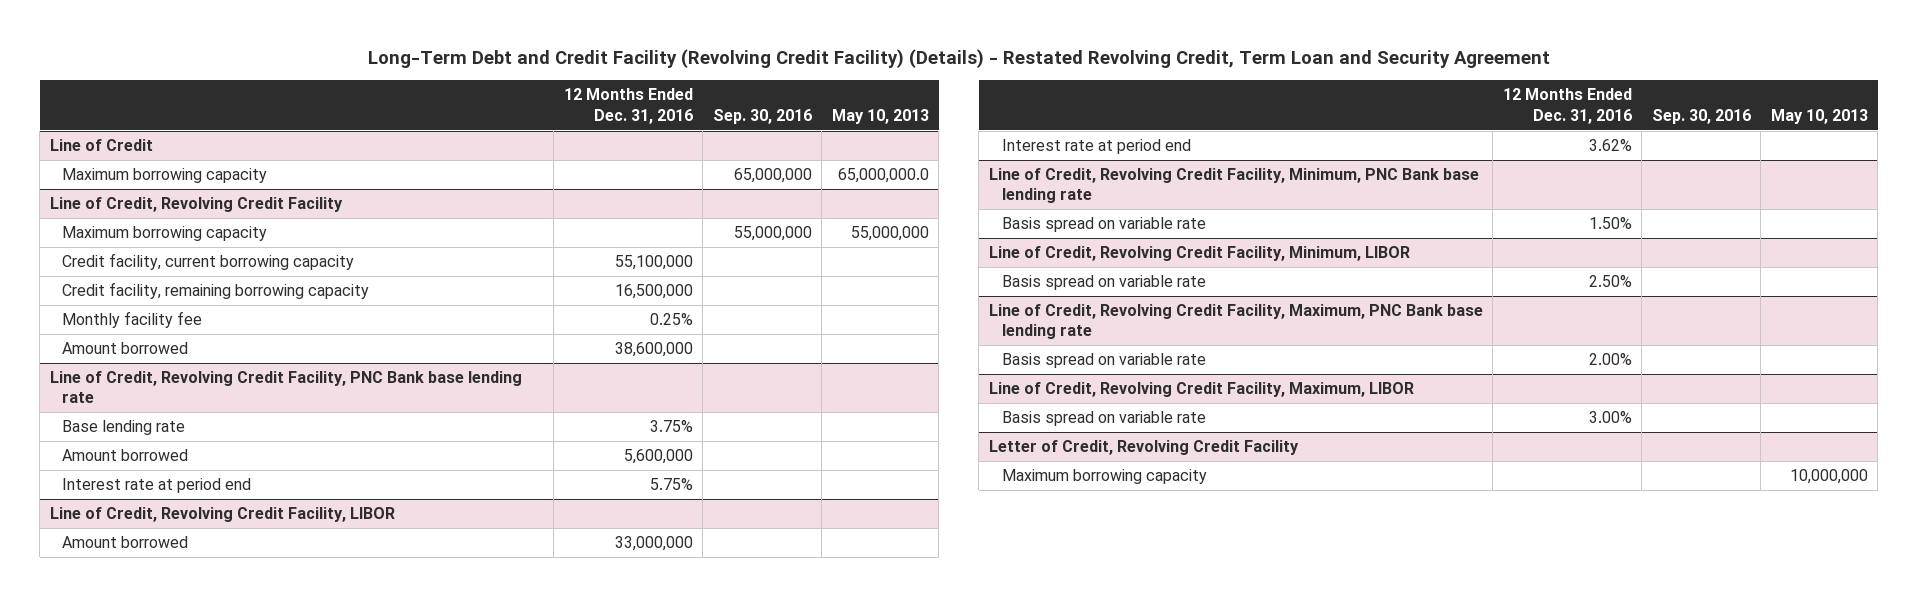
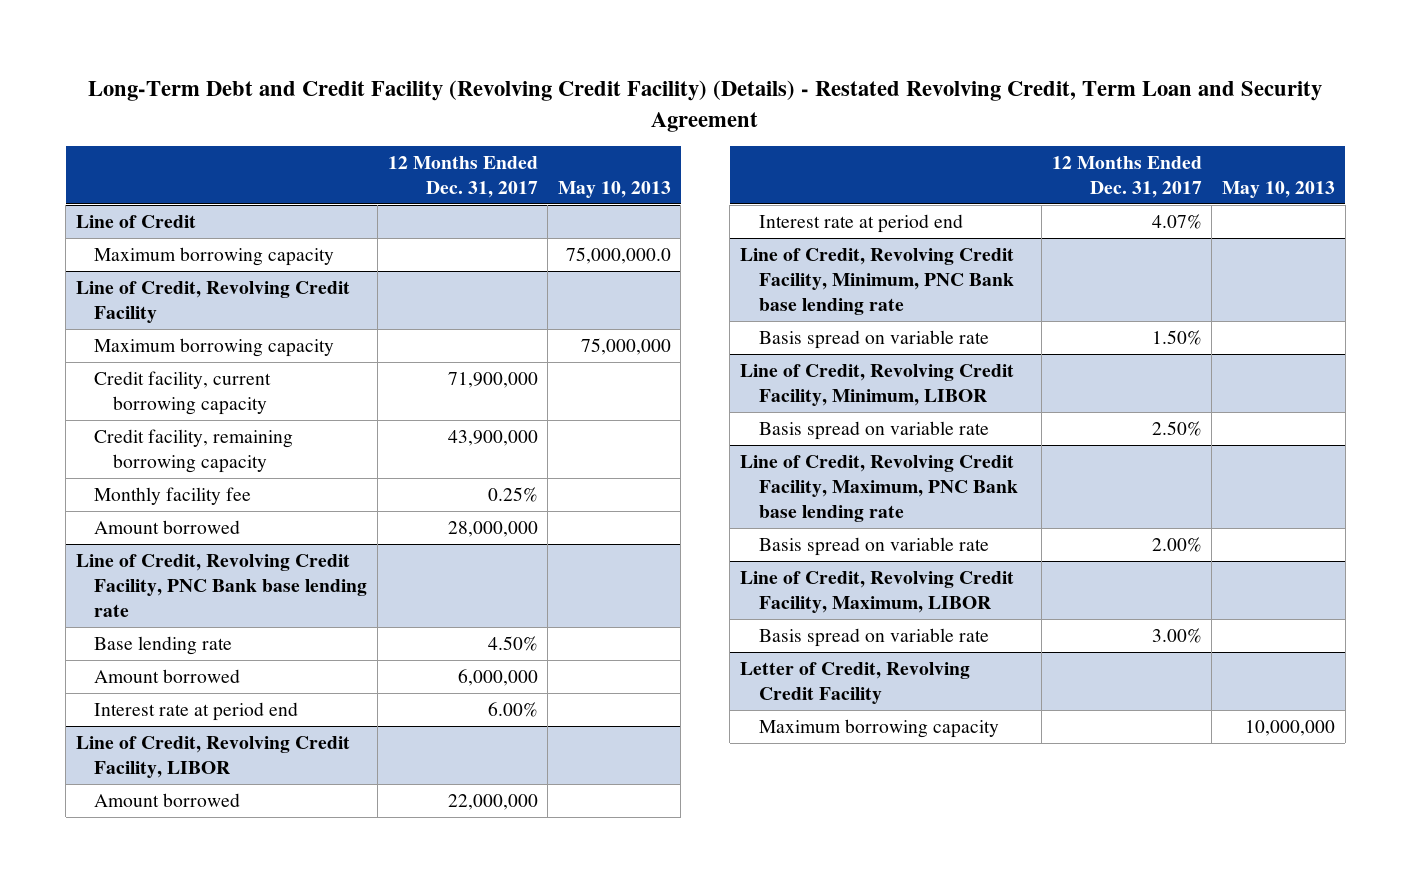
[563,88,693,124] 12 Months Ended Dec. 31, 2016 -> none
[712,108,812,124] Sep. 30, 2016 -> none
none -> [387,155,538,199] 12 Months Ended Dec. 31, 2017
[837,167,929,183] 65,000,000.0 -> [565,246,671,264] 75,000,000.0
[850,225,929,241] 55,000,000 -> [580,337,671,355] 75,000,000

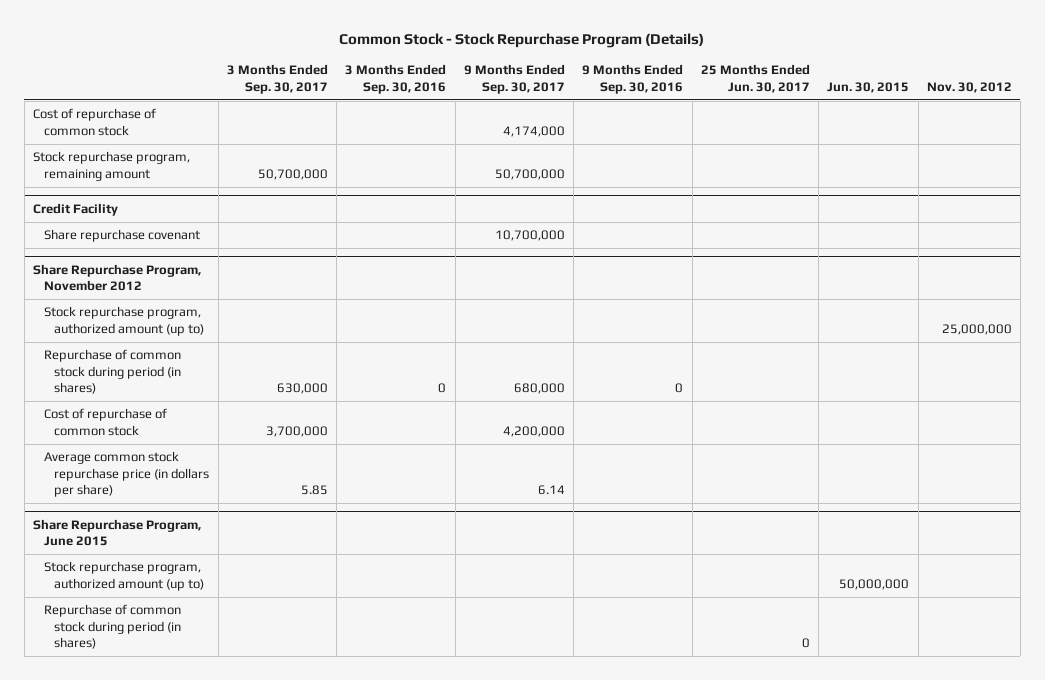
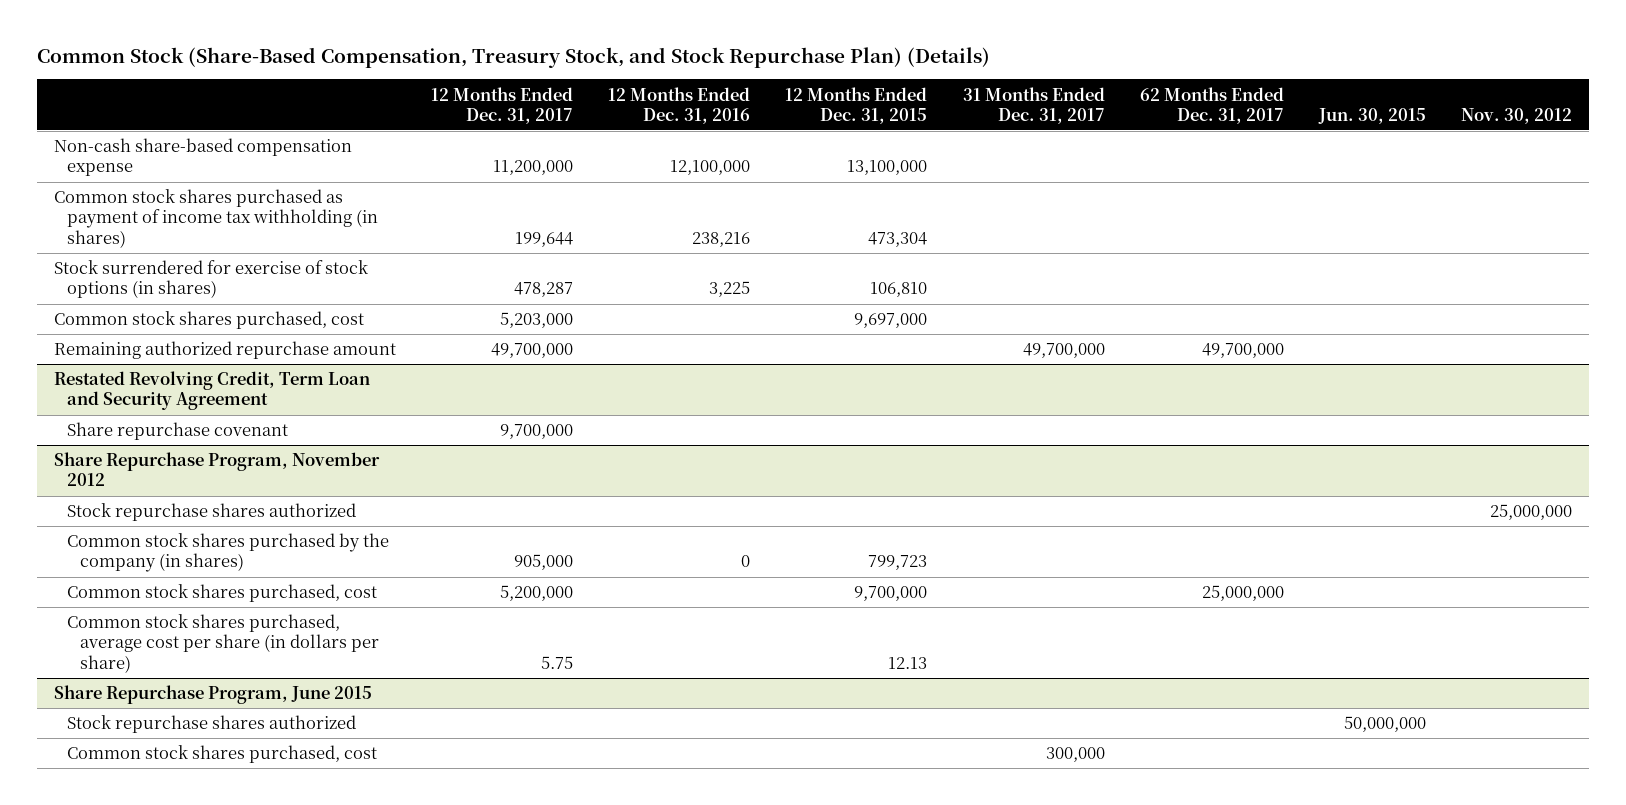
[339,33,705,49] Common Stock - Stock Repurchase Program (Details) -> [36,46,990,68] Common Stock (Share-Based Compensation, Treasury Stock, and Stock Repurchase Plan) (Details)
[226,64,328,94] 3 Months Ended Sep. 30, 2017 -> none
[345,64,447,94] 3 Months Ended Sep. 30, 2016 -> none
[463,64,565,94] 9 Months Ended Sep. 30, 2017 -> none
[582,64,684,94] 9 Months Ended Sep. 30, 2016 -> none
[700,64,810,93] 25 Months Ended Jun. 30, 2017 -> none
none -> [431,86,574,124] 12 Months Ended Dec. 31, 2017
none -> [608,86,751,124] 12 Months Ended Dec. 31, 2016
none -> [785,86,928,124] 12 Months Ended Dec. 31, 2015
none -> [962,86,1105,124] 31 Months Ended Dec. 31, 2017
none -> [1139,86,1284,124] 62 Months Ended Dec. 31, 2017
none -> [54,138,353,177] Non-cash share-based compensation expense
none -> [54,189,379,248] Common stock shares purchased as payment of income tax withholding (in shares)
none -> [54,260,369,299] Stock surrendered for exercise of stock options (in shares)
[33,108,157,136] Cost of repurchase of common stock -> [54,311,365,330] Common stock shares purchased, cost
[33,151,191,181] Stock repurchase program, remaining amount -> [54,341,397,360] Remaining authorized repurchase amount
[33,202,119,216] Credit Facility -> [54,371,371,411] Restated Revolving Credit, Term Loan and Security Agreement
[43,306,205,336] Stock repurchase program, authorized amount (up to) -> [67,503,357,522] Stock repurchase shares authorized
[43,349,182,395] Repurchase of common stock during period (in shares) -> [67,533,390,573] Common stock shares purchased by the company (in shares)
[43,408,167,436] Cost of repurchase of common stock -> [67,584,378,603] Common stock shares purchased, cost
[43,451,210,498] Average common stock repurchase price (in dollars per share) -> [67,614,379,673] Common stock shares purchased, average cost per share (in dollars per share)
[43,604,182,650] Repurchase of common stock during period (in shares) -> none
[43,561,205,591] Stock repurchase program, authorized amount (up to) -> [67,715,357,734] Stock repurchase shares authorized
none -> [67,745,378,764] Common stock shares purchased, cost

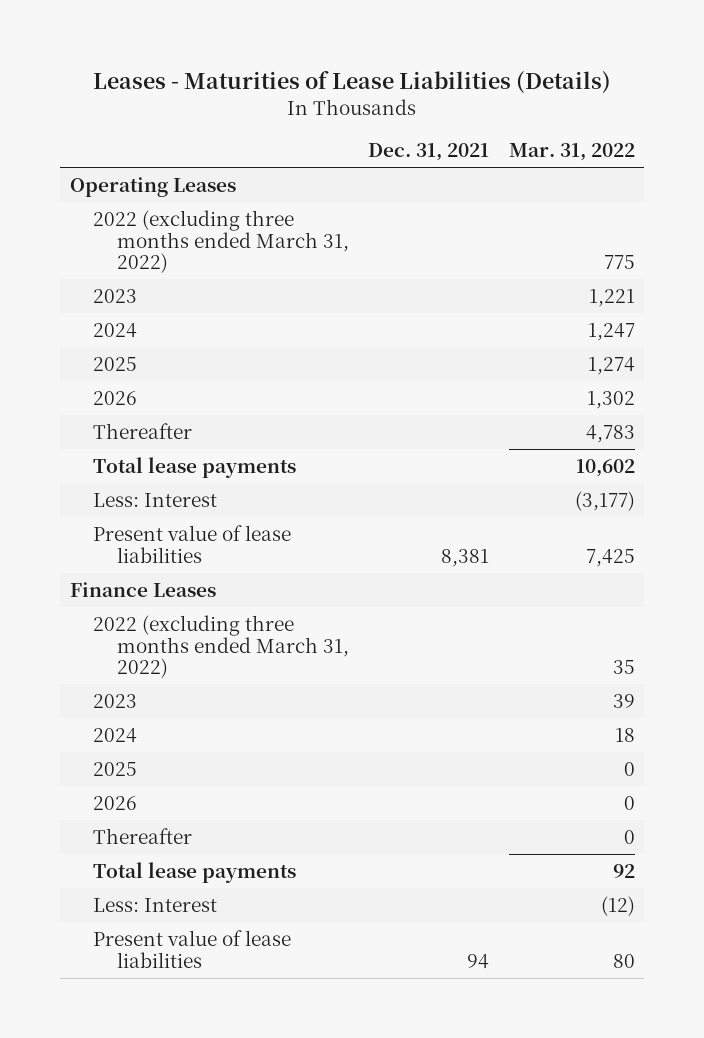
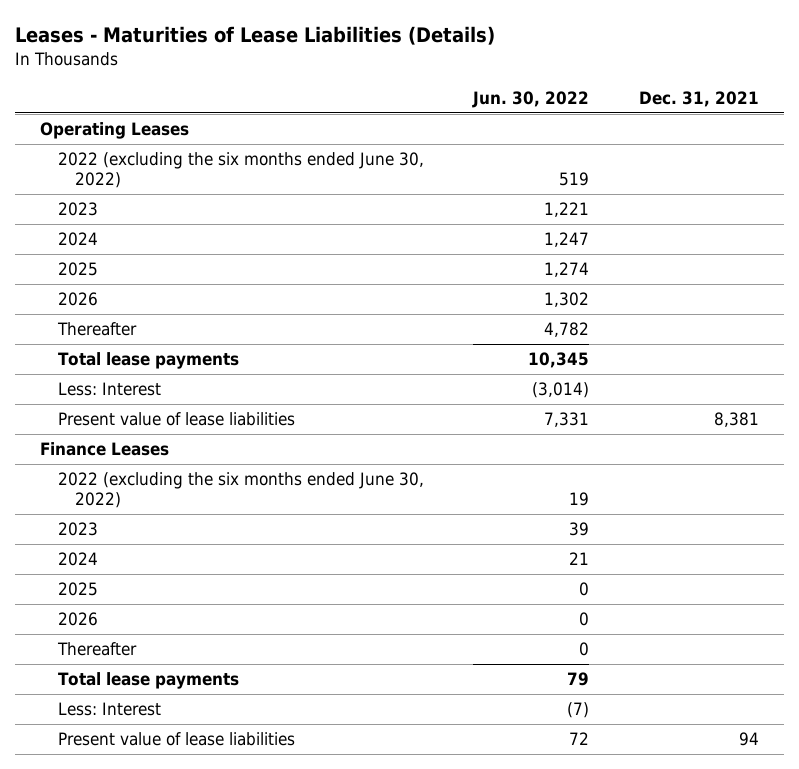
[508,143,635,162] Mar. 31, 2022 -> none
none -> [472,90,590,108] Jun. 30, 2022
[93,209,349,274] 2022 (excluding three months ended March 31, 2022) -> [57,152,424,189] 2022 (excluding the six months ended June 30, 2022)
[93,614,349,679] 2022 (excluding three months ended March 31, 2022) -> [57,472,424,509] 2022 (excluding the six months ended June 30, 2022)

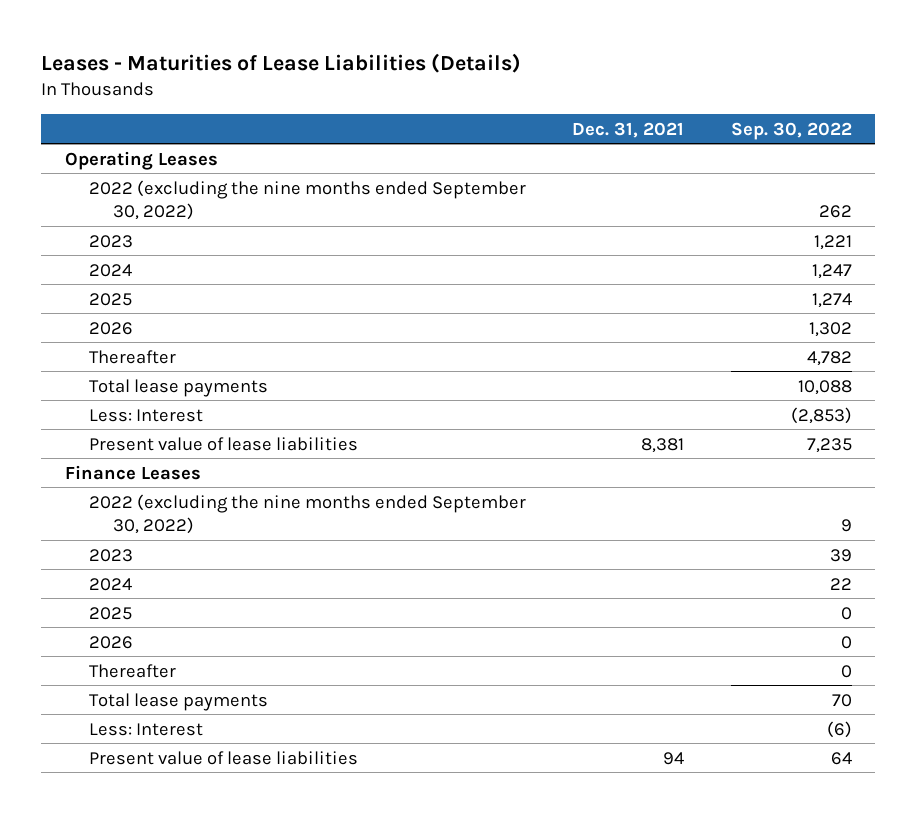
[472,90,590,108] Jun. 30, 2022 -> none
none -> [731,121,853,140] Sep. 30, 2022
[57,152,424,189] 2022 (excluding the six months ended June 30, 2022) -> [88,179,526,221] 2022 (excluding the nine months ended September 30, 2022)
[57,472,424,509] 2022 (excluding the six months ended June 30, 2022) -> [88,493,526,535] 2022 (excluding the nine months ended September 30, 2022)

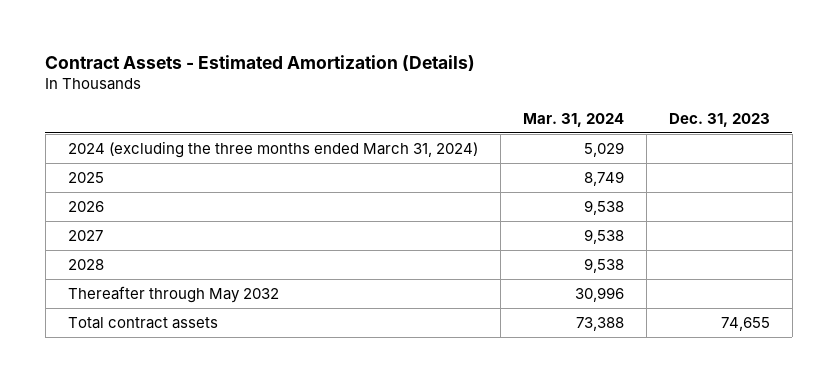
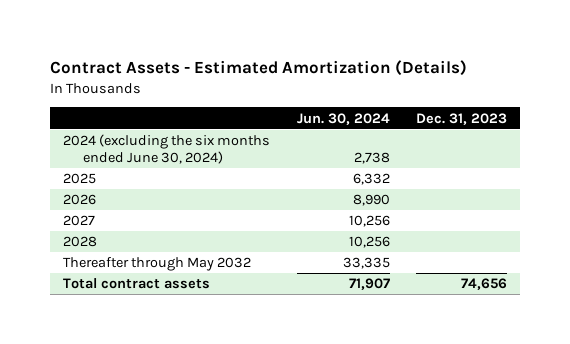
[522,113,624,128] Mar. 31, 2024 -> none
none -> [296,112,390,125] Jun. 30, 2024
[67,140,478,158] 2024 (excluding the three months ended March 31, 2024) -> [63,134,271,165] 2024 (excluding the six months ended June 30, 2024)
[720,316,770,331] 74,655 -> [460,278,507,291] 74,656

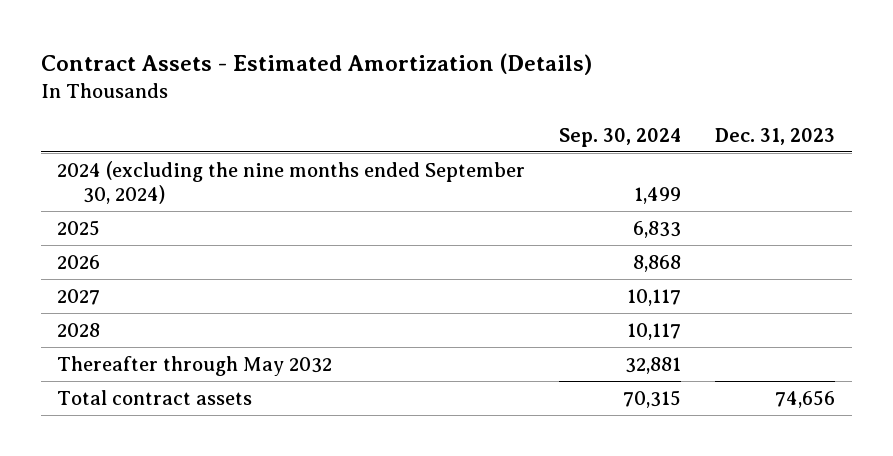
[296,112,390,125] Jun. 30, 2024 -> none
none -> [559,127,682,147] Sep. 30, 2024
[63,134,271,165] 2024 (excluding the six months ended June 30, 2024) -> [57,160,526,204] 2024 (excluding the nine months ended September 30, 2024)

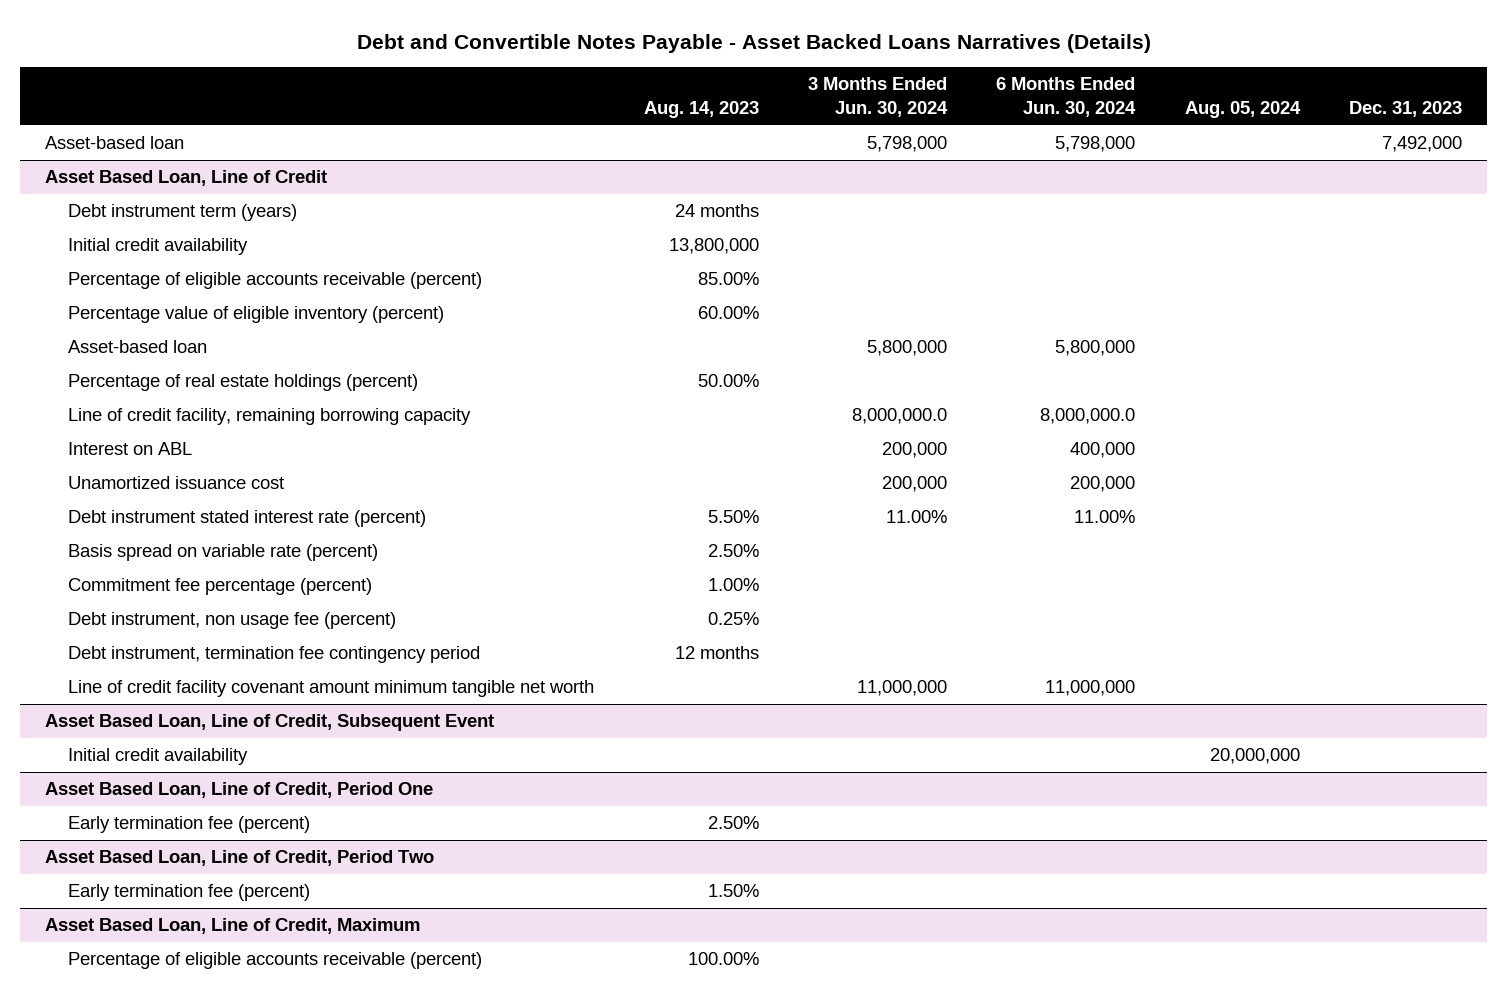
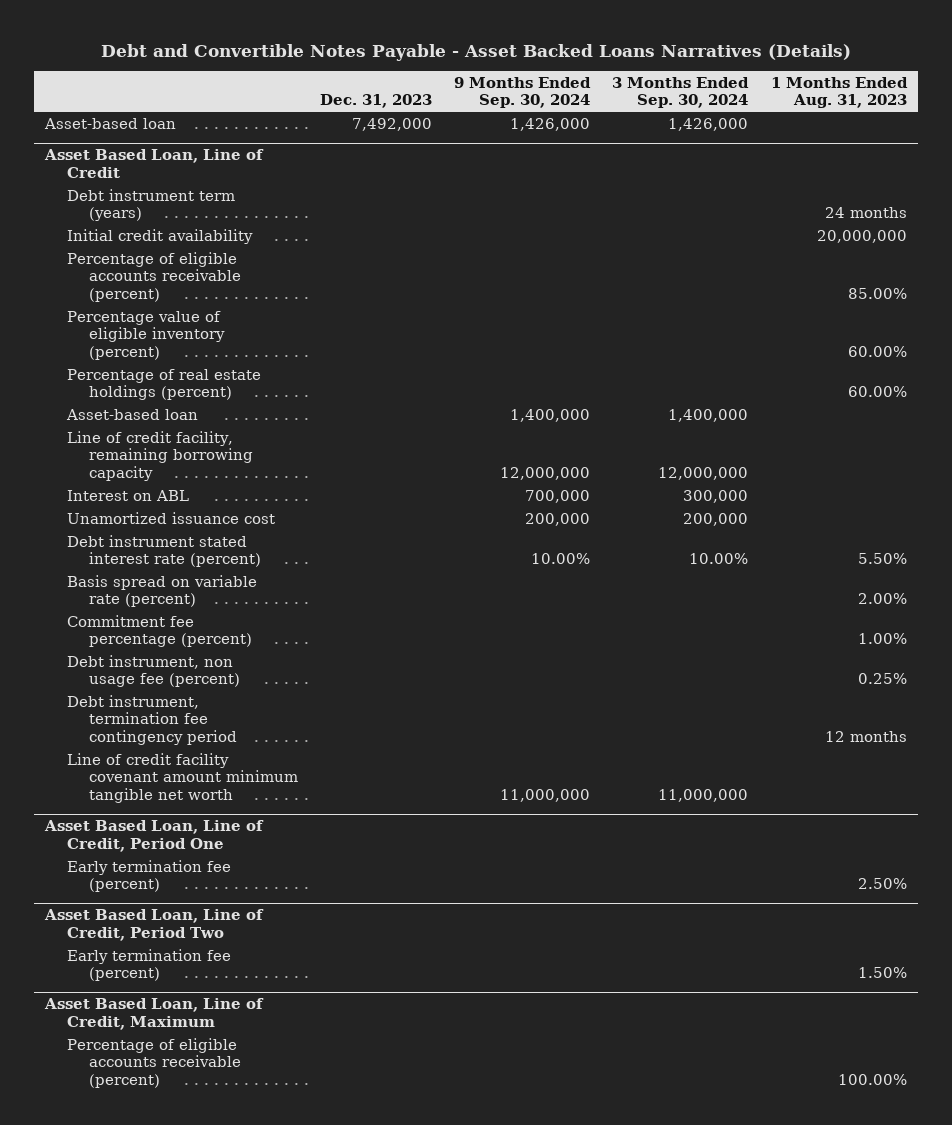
[643,101,759,119] Aug. 14, 2023 -> none
[807,77,948,118] 3 Months Ended Jun. 30, 2024 -> none
[996,77,1137,118] 6 Months Ended Jun. 30, 2024 -> none
[1184,101,1301,119] Aug. 05, 2024 -> none
none -> [454,76,592,109] 9 Months Ended Sep. 30, 2024
none -> [612,76,750,109] 3 Months Ended Sep. 30, 2024
none -> [770,76,908,109] 1 Months Ended Aug. 31, 2023
[68,340,208,354] Asset-based loan -> [65,408,198,420] Asset-based loan
[45,714,495,732] Asset Based Loan, Line of Credit, Subsequent Event -> none
[68,748,249,766] Initial credit availability -> none

